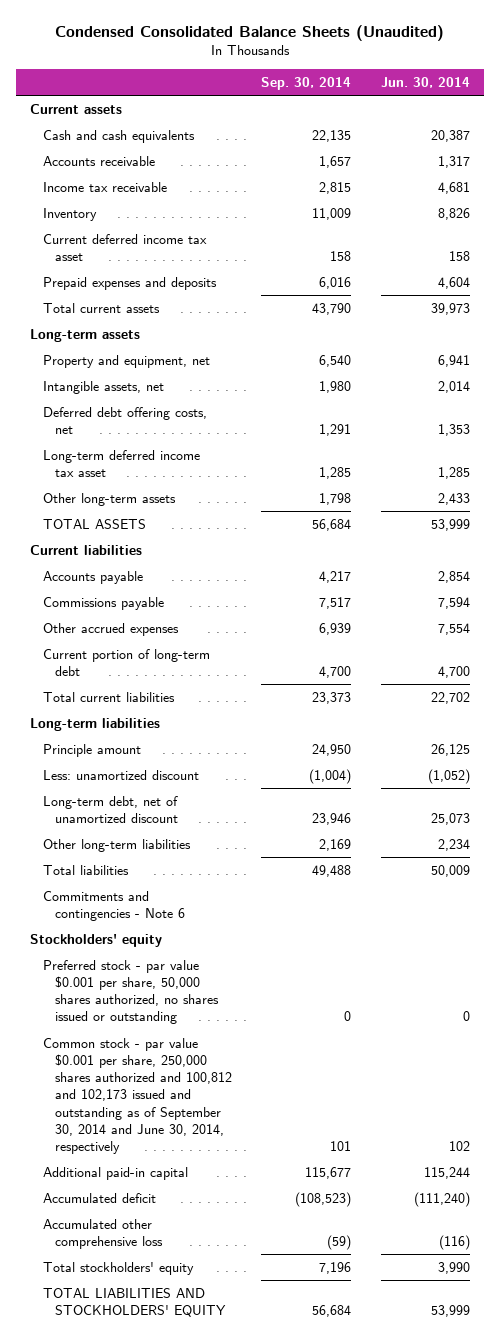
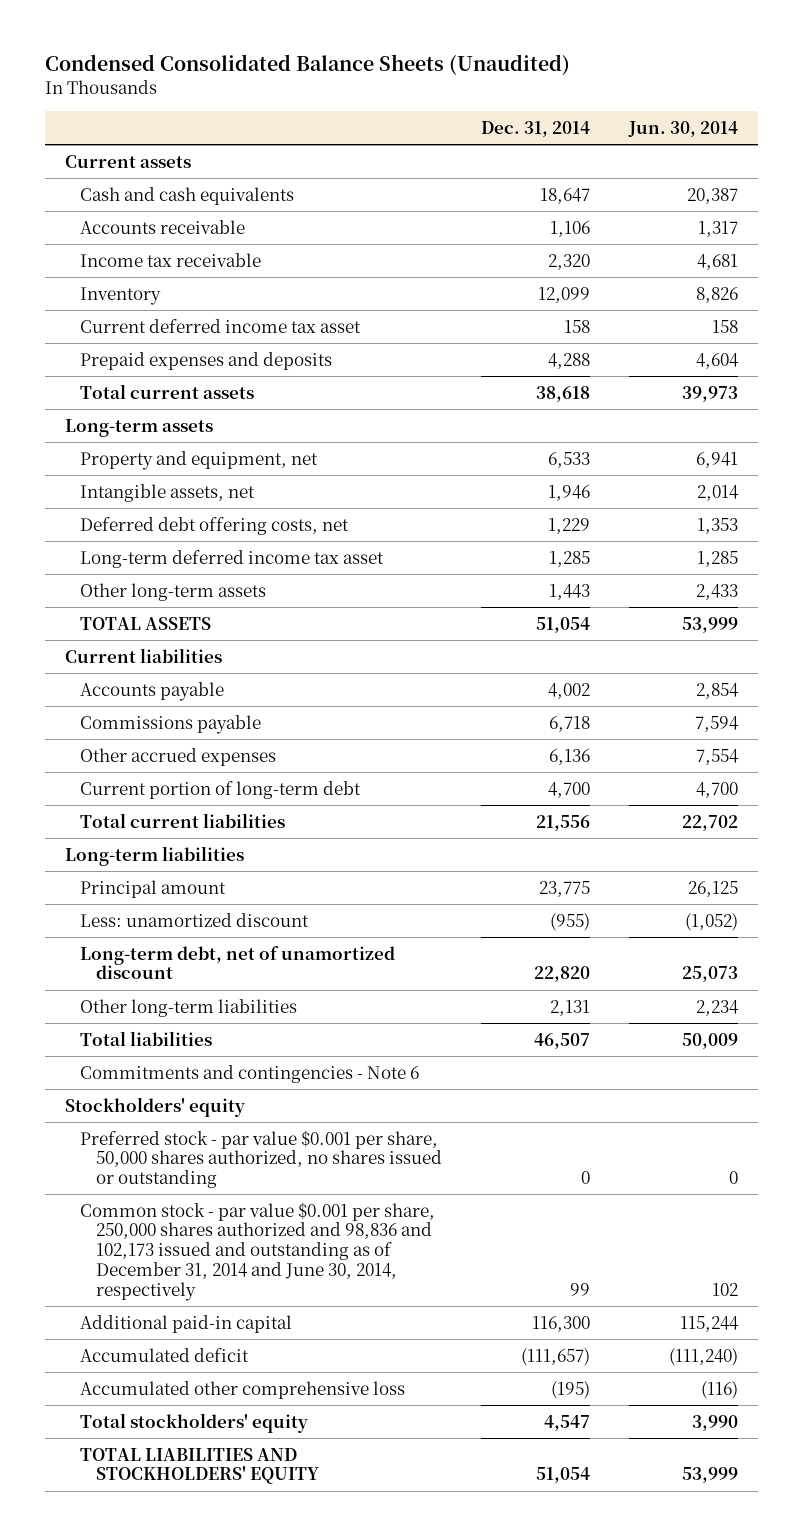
[261,76,352,90] Sep. 30, 2014 -> none
none -> [480,120,590,137] Dec. 31, 2014
[42,743,141,757] Principle amount -> [80,879,227,898] Principal amount
[42,1037,233,1154] Common stock - par value $0.001 per share, 250,000 shares authorized and 100,812 and 102,173 issued and outstanding as of September 30, 2014 and June 30, 2014, respectively -> [80,1201,436,1301] Common stock - par value $0.001 per share, 250,000 shares authorized and 98,836 and 102,173 issued and outstanding as of December 31, 2014 and June 30, 2014, respectively

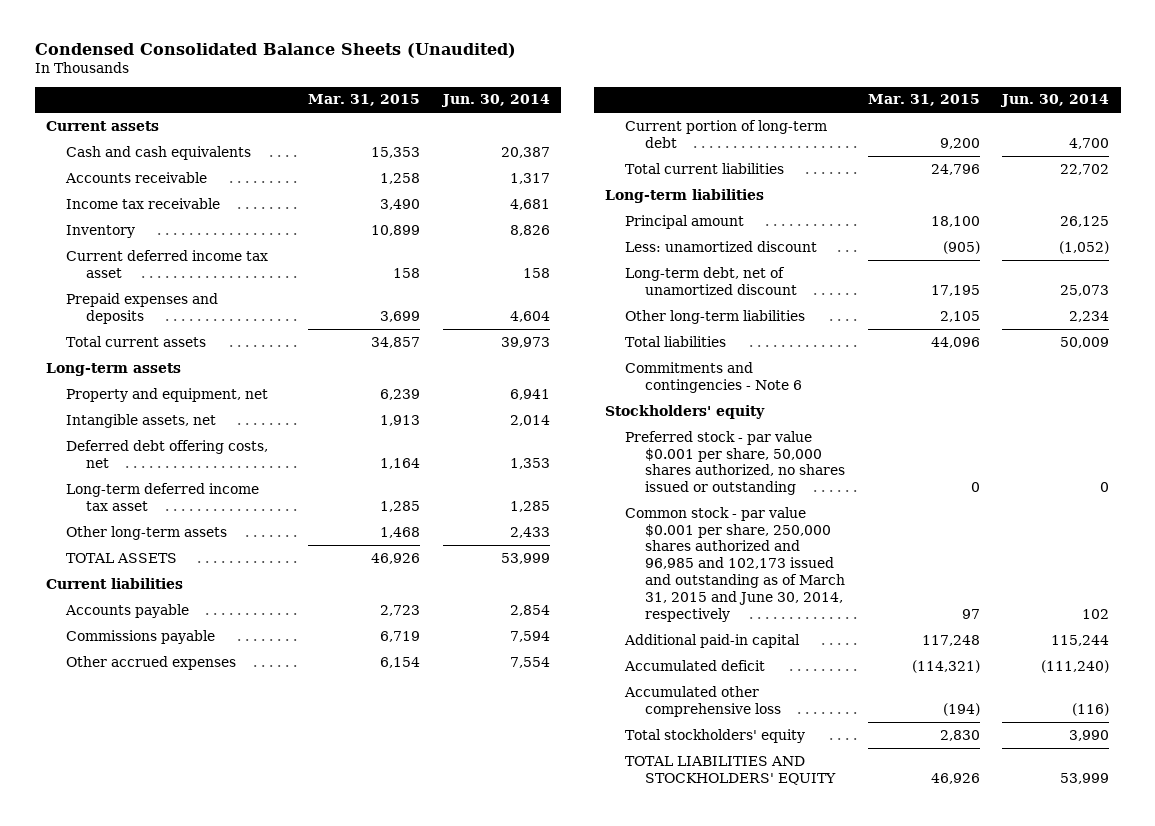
[480,120,590,137] Dec. 31, 2014 -> none
none -> [308,94,421,107] Mar. 31, 2015
[80,1201,436,1301] Common stock - par value $0.001 per share, 250,000 shares authorized and 98,836 and 102,173 issued and outstanding as of December 31, 2014 and June 30, 2014, respectively -> [625,506,846,622] Common stock - par value $0.001 per share, 250,000 shares authorized and 96,985 and 102,173 issued and outstanding as of March 31, 2015 and June 30, 2014, respectively

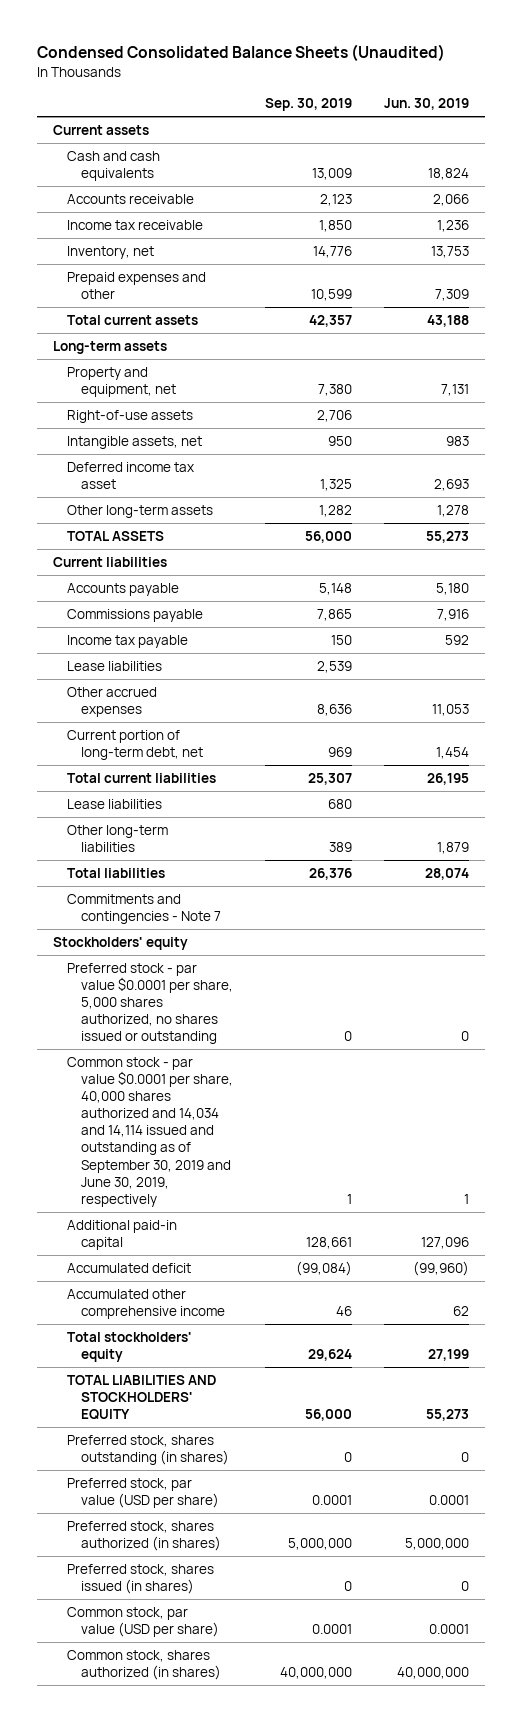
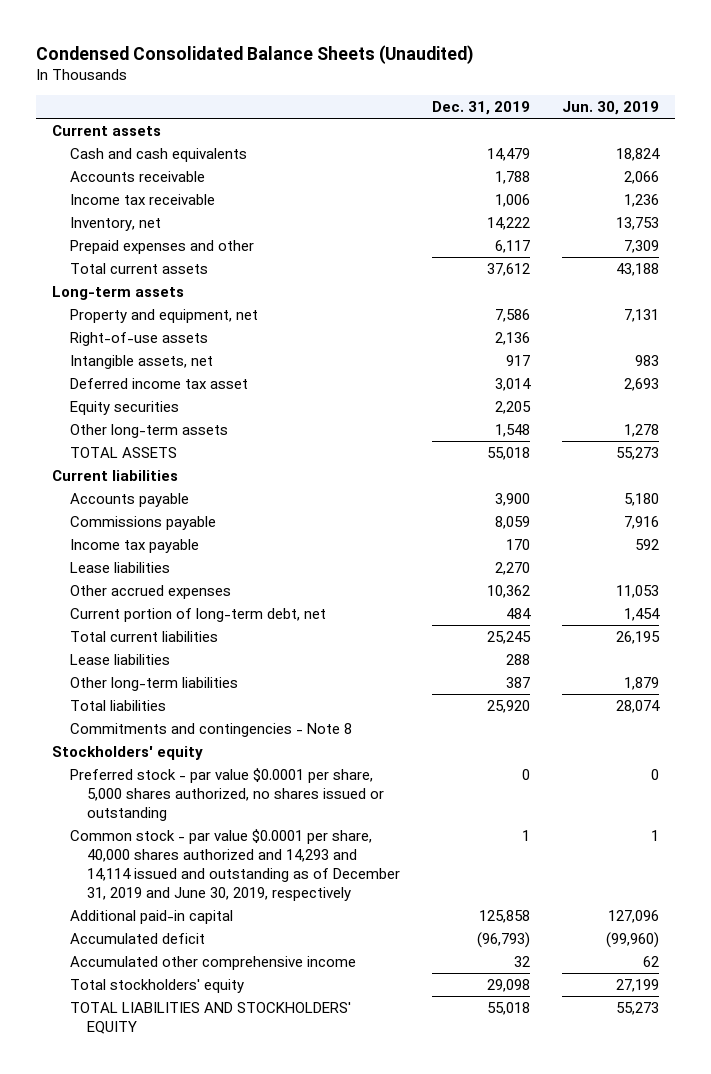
[264,98,352,112] Sep. 30, 2019 -> none
none -> [431,101,530,116] Dec. 31, 2019
none -> [69,400,179,415] Equity securities
[67,893,221,924] Commitments and contingencies - Note 7 -> [69,722,352,737] Commitments and contingencies - Note 8
[67,1056,233,1207] Common stock - par value $0.0001 per share, 40,000 shares authorized and 14,034 and 14,114 issued and outstanding as of September 30, 2019 and June 30, 2019, respectively -> [69,828,400,902] Common stock - par value $0.0001 per share, 40,000 shares authorized and 14,293 and 14,114 issued and outstanding as of December 31, 2019 and June 30, 2019, respectively
[67,1434,229,1465] Preferred stock, shares outstanding (in shares) -> none
[67,1477,219,1508] Preferred stock, par value (USD per share) -> none
[67,1520,221,1551] Preferred stock, shares authorized (in shares) -> none
[67,1563,215,1594] Preferred stock, shares issued (in shares) -> none
[67,1606,219,1637] Common stock, par value (USD per share) -> none
[67,1649,221,1680] Common stock, shares authorized (in shares) -> none

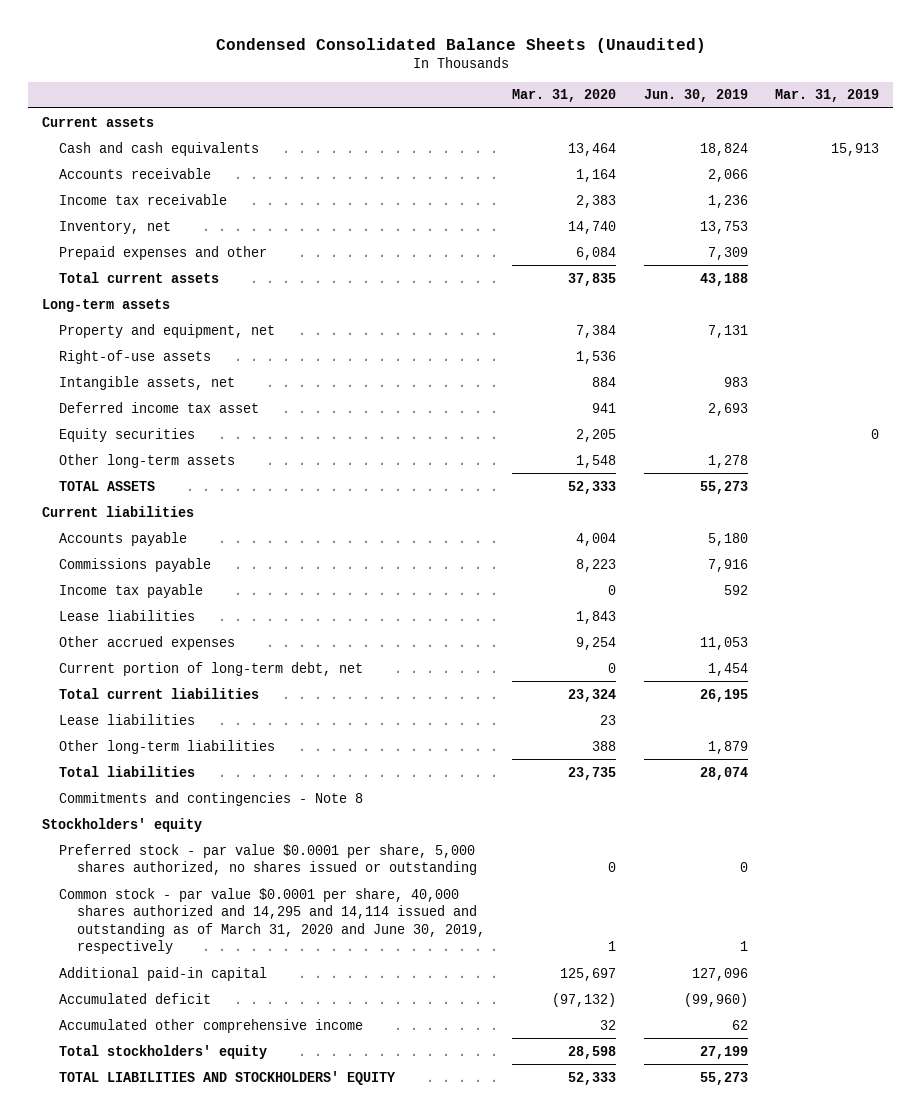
[431,101,530,116] Dec. 31, 2019 -> none
none -> [512,89,617,103] Mar. 31, 2020
none -> [775,89,880,103] Mar. 31, 2019
[69,828,400,902] Common stock - par value $0.0001 per share, 40,000 shares authorized and 14,293 and 14,114 issued and outstanding as of December 31, 2019 and June 30, 2019, respectively -> [59,887,485,955] Common stock - par value $0.0001 per share, 40,000 shares authorized and 14,295 and 14,114 issued and outstanding as of March 31, 2020 and June 30, 2019, respectively

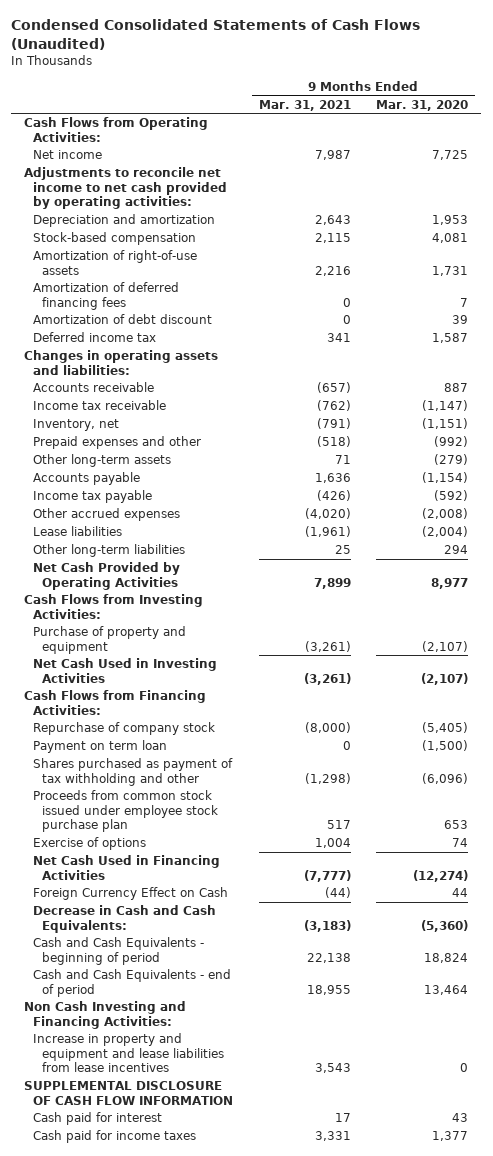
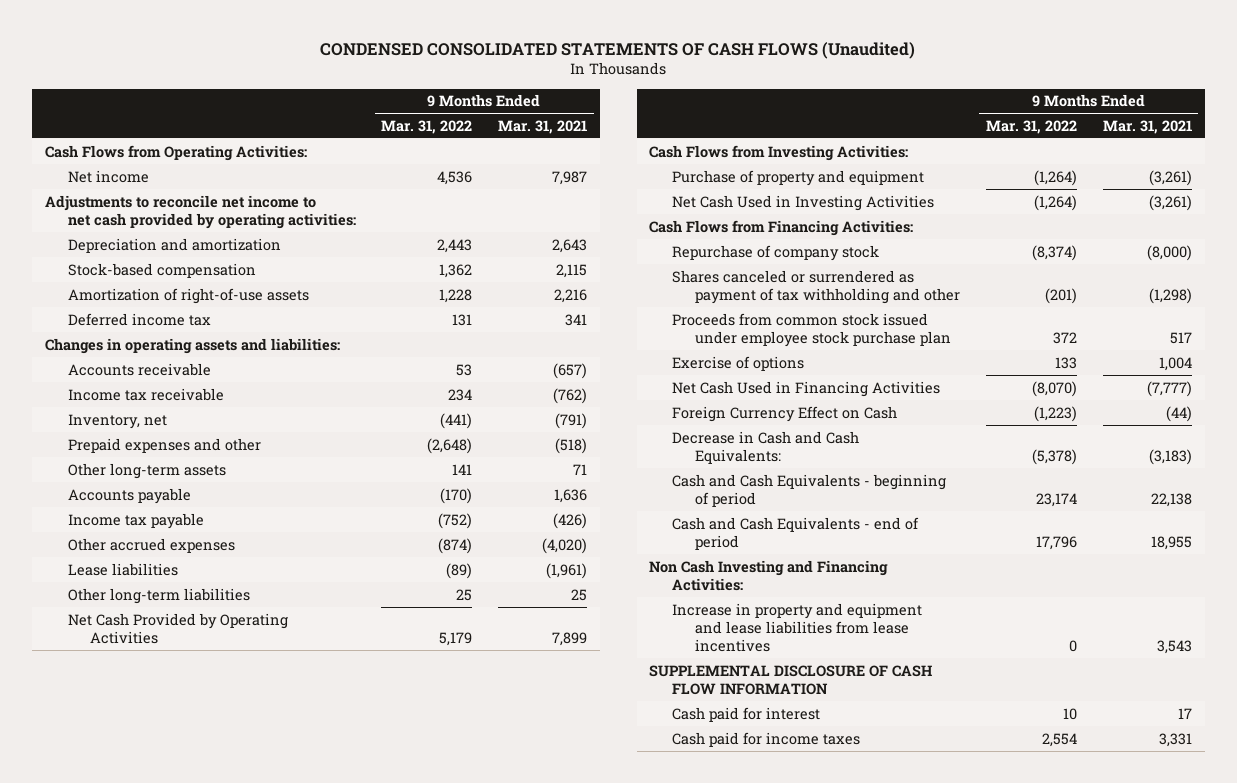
[11,19,421,50] Condensed Consolidated Statements of Cash Flows (Unaudited) -> [320,41,916,59] CONDENSED CONSOLIDATED STATEMENTS OF CASH FLOWS (Unaudited)
[376,99,469,111] Mar. 31, 2020 -> none
none -> [381,119,473,134] Mar. 31, 2022
[32,282,179,310] Amortization of deferred financing fees -> none
[32,314,212,325] Amortization of debt discount -> none
[32,740,167,754] Payment on term loan -> none
[32,758,233,786] Shares purchased as payment of tax withholding and other -> [672,269,960,304] Shares canceled or surrendered as payment of tax withholding and other

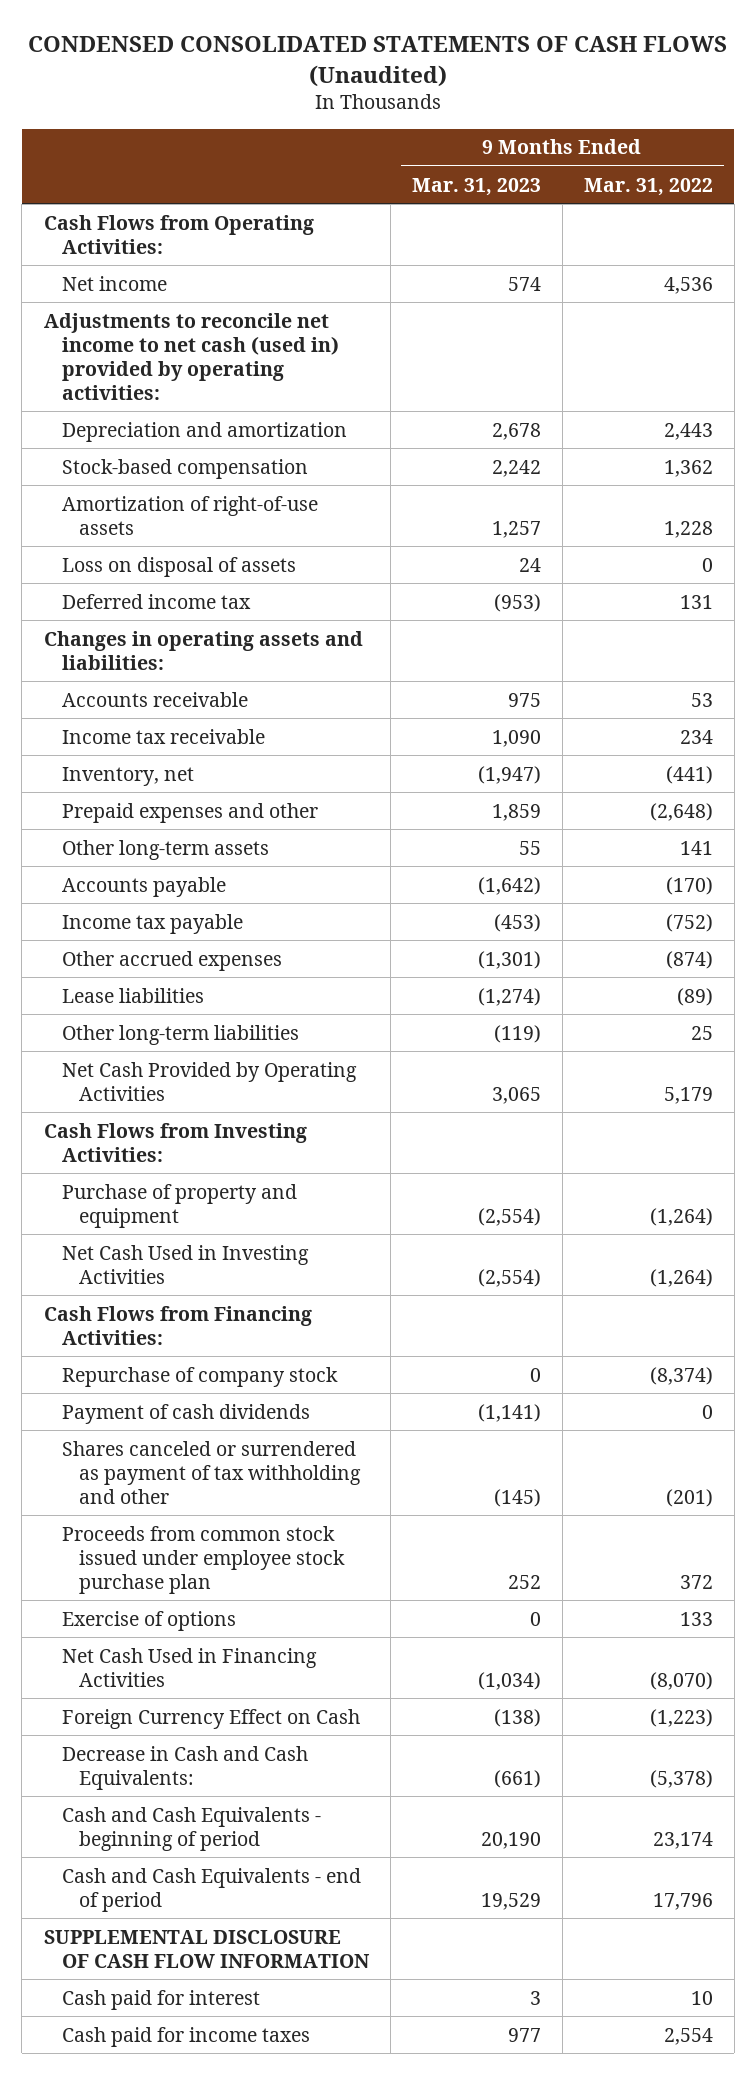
[498,119,588,134] Mar. 31, 2021 -> none
none -> [411,177,541,196] Mar. 31, 2023
[45,194,356,229] Adjustments to reconcile net income to net cash provided by operating activities: -> [43,312,339,400] Adjustments to reconcile net income to net cash (used in) provided by operating activities:
none -> [61,556,296,577] Loss on disposal of assets
none -> [61,1403,310,1424] Payment of cash dividends
[649,559,889,591] Non Cash Investing and Financing Activities: -> none
[672,602,923,653] Increase in property and equipment and lease liabilities from lease incentives -> none

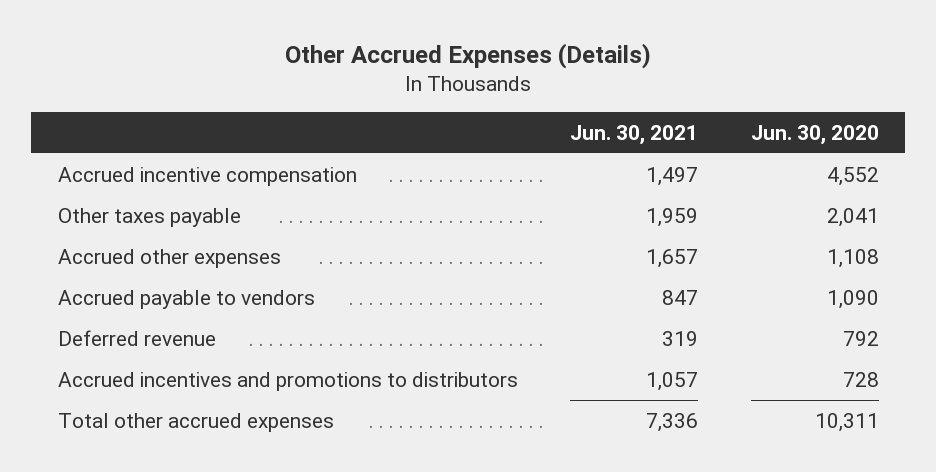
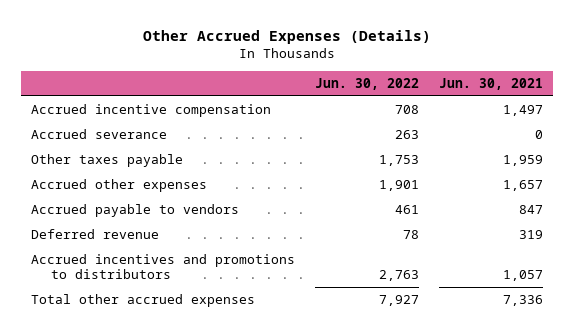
[750,124,879,145] Jun. 30, 2020 -> none
none -> [315,77,420,90] Jun. 30, 2022
none -> [30,128,167,139] Accrued severance

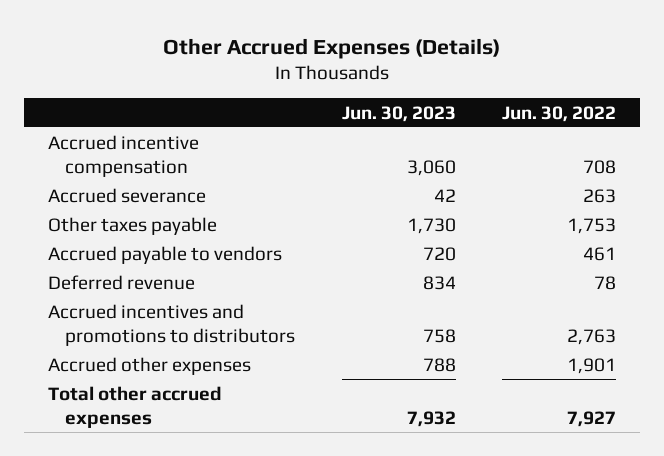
[439,77,544,90] Jun. 30, 2021 -> none
none -> [341,105,456,122] Jun. 30, 2023
[30,178,207,192] Accrued other expenses -> [47,356,251,375] Accrued other expenses

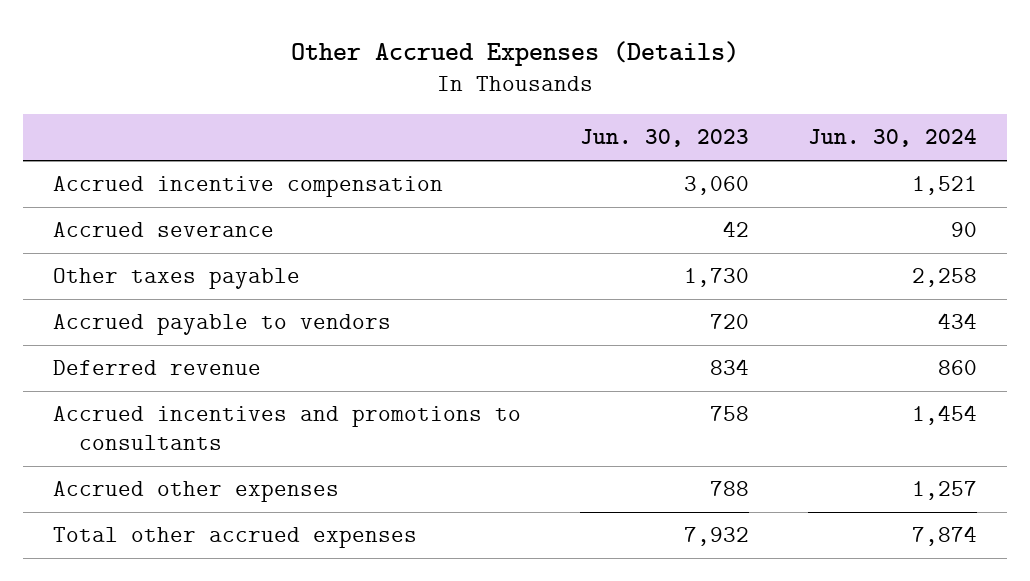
[502,105,617,122] Jun. 30, 2022 -> none
none -> [808,129,978,148] Jun. 30, 2024
[47,303,296,346] Accrued incentives and promotions to distributors -> [52,405,521,451] Accrued incentives and promotions to consultants

